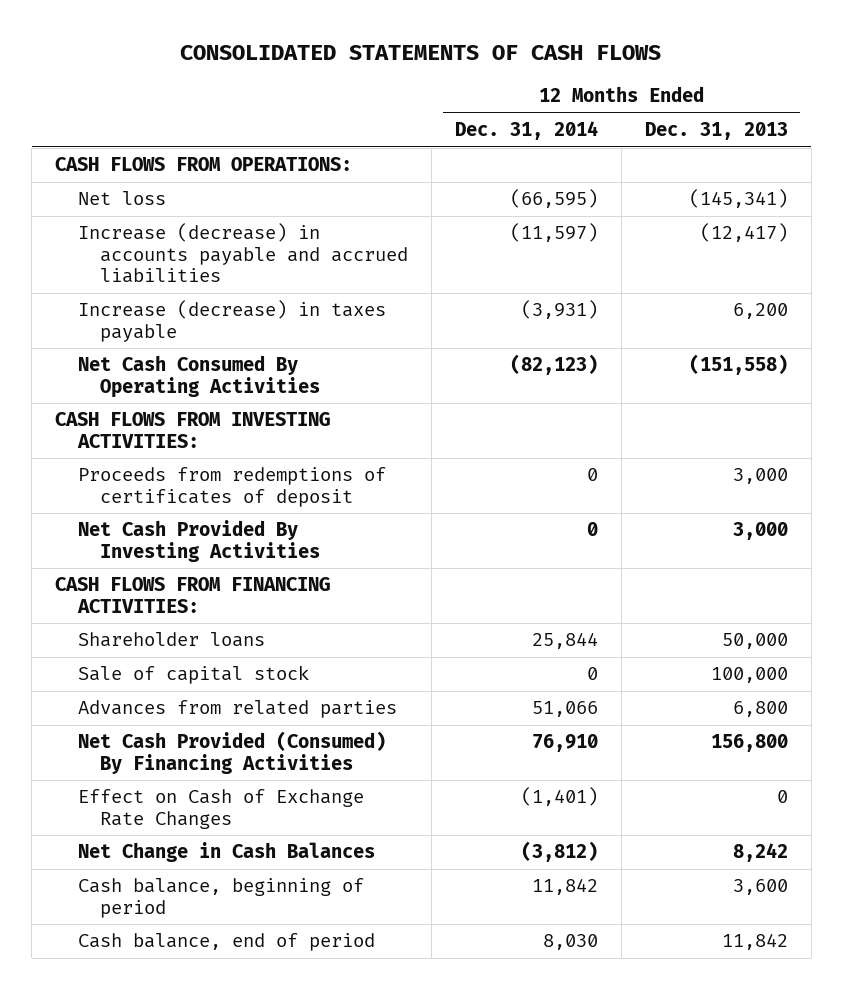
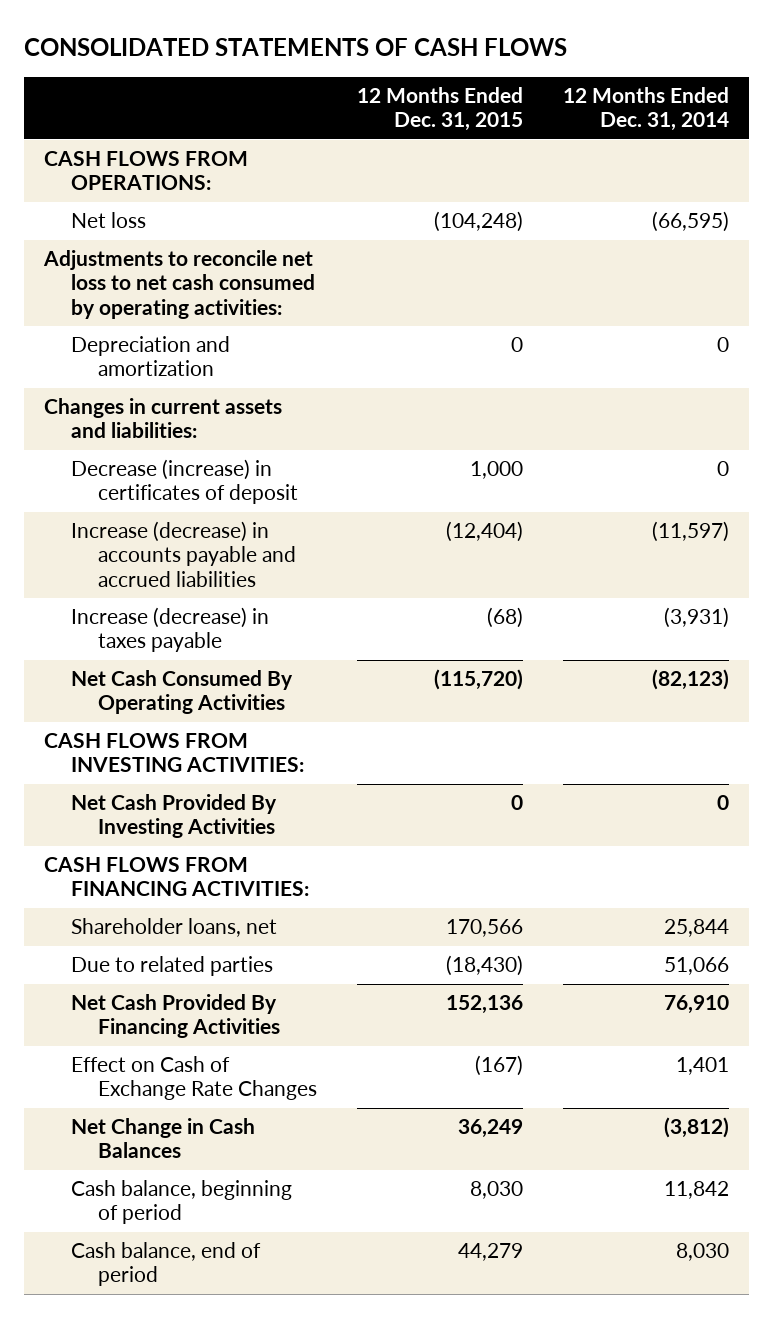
[644,122,788,141] Dec. 31, 2013 -> none
none -> [357,87,524,132] 12 Months Ended Dec. 31, 2015
none -> [43,250,316,319] Adjustments to reconcile net loss to net cash consumed by operating activities:
none -> [71,336,231,377] Depreciation and amortization
none -> [44,398,283,439] Changes in current assets and liabilities:
none -> [71,459,299,505] Decrease (increase) in certificates of deposit
[77,467,386,507] Proceeds from redemptions of certificates of deposit -> none
[77,665,309,685] Sale of capital stock -> none
[77,632,265,648] Shareholder loans -> [71,918,278,938] Shareholder loans, net
[77,700,397,719] Advances from related parties -> [71,956,274,977] Due to related parties
[77,731,386,774] Net Cash Provided (Consumed) By Financing Activities -> [71,994,281,1039] Net Cash Provided By Financing Activities
[521,787,599,807] (1,401) -> [676,1057,730,1076] 1,401

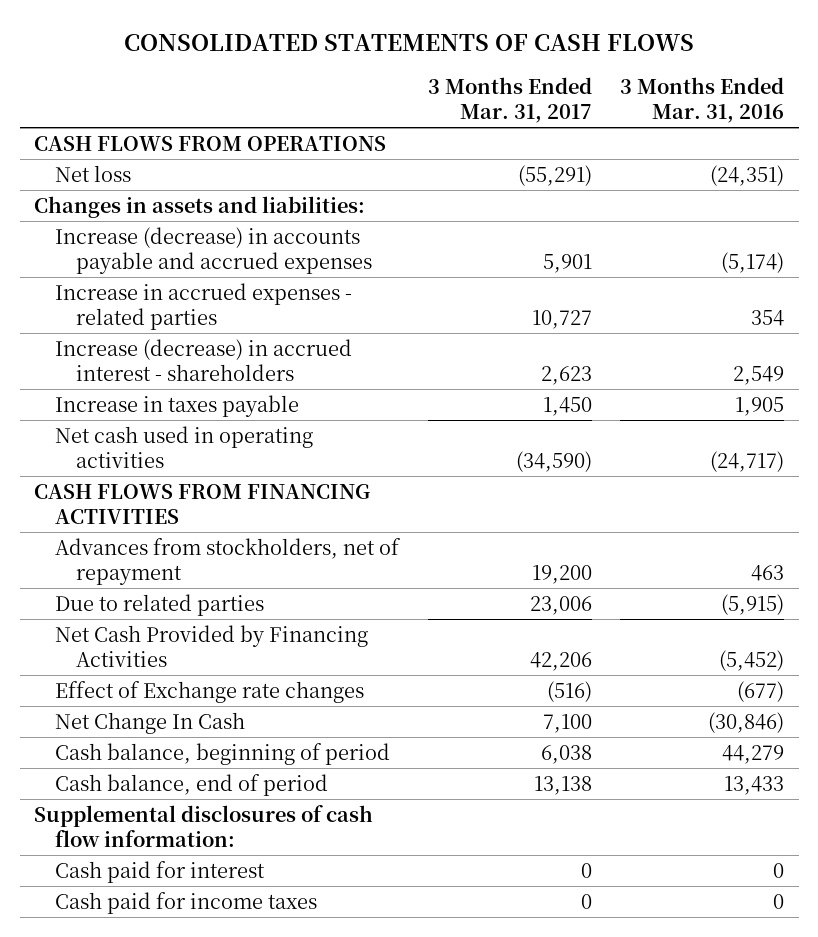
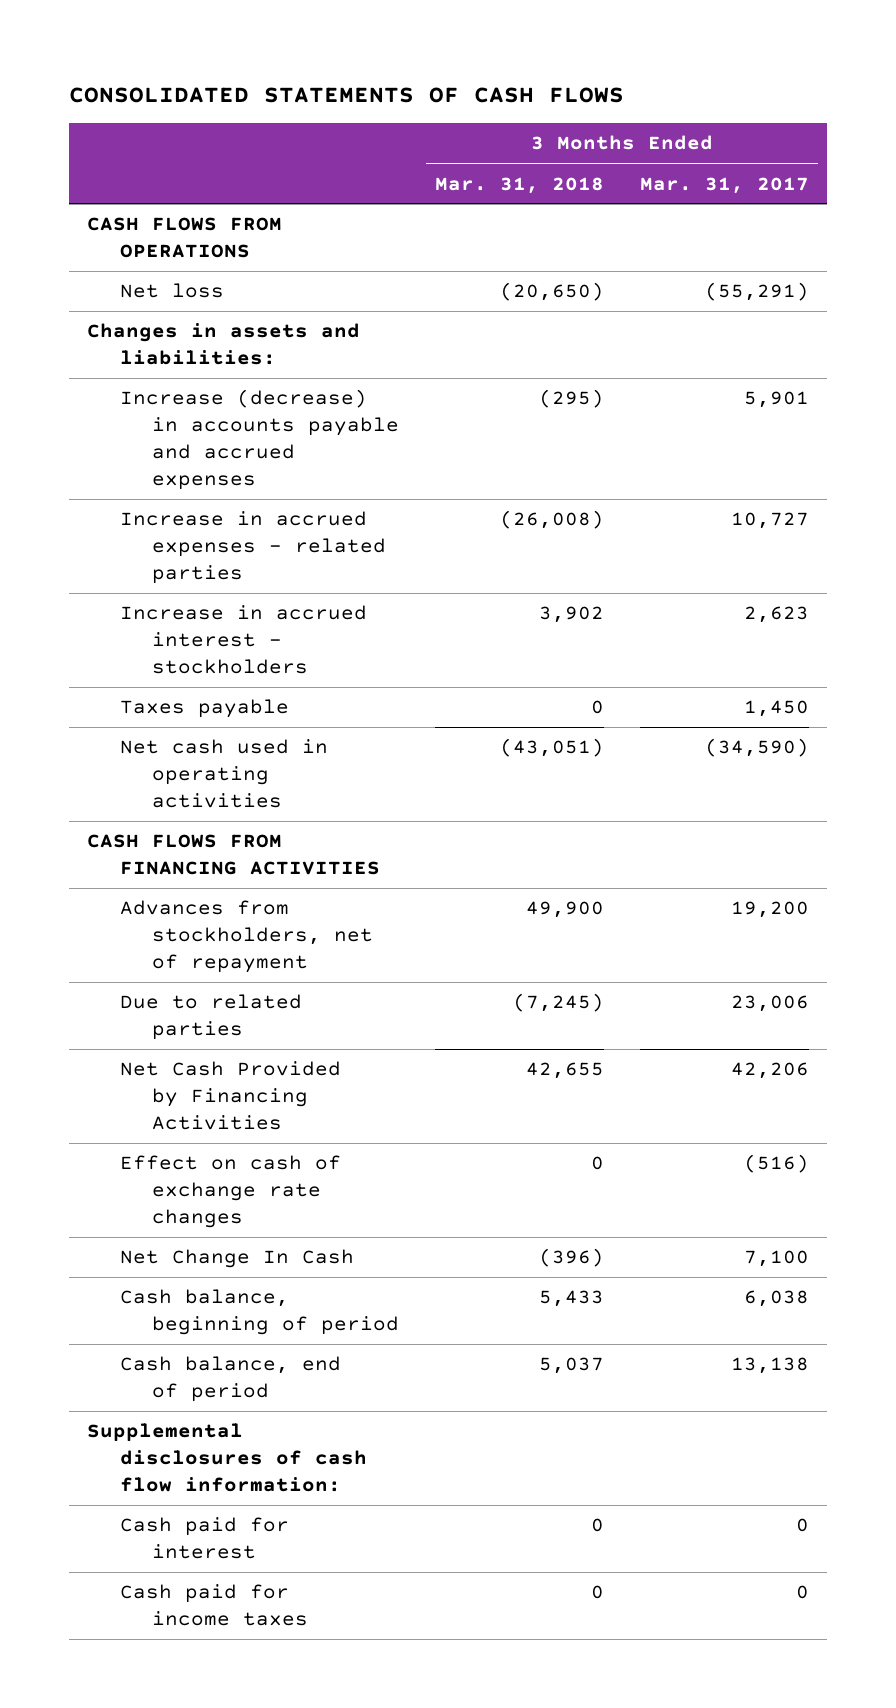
[620,76,785,123] 3 Months Ended Mar. 31, 2016 -> none
none -> [435,176,605,194] Mar. 31, 2018
[55,338,353,382] Increase (decrease) in accrued interest - shareholders -> [119,605,367,675] Increase in accrued interest - stockholders
[55,394,300,417] Increase in taxes payable -> [119,699,289,719] Taxes payable
[55,680,365,703] Effect of Exchange rate changes -> [119,1155,341,1229] Effect on cash of exchange rate changes

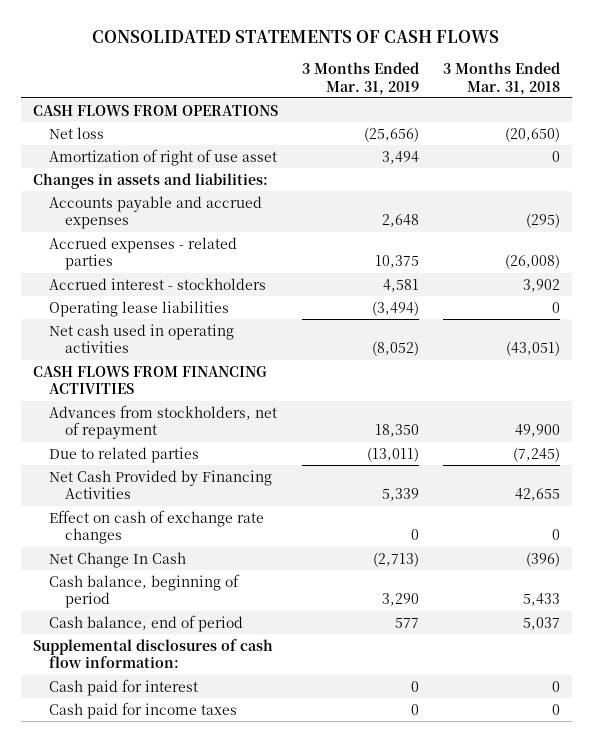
[639,176,809,194] Mar. 31, 2017 -> none
none -> [301,61,419,95] 3 Months Ended Mar. 31, 2019
none -> [48,148,277,166] Amortization of right of use asset
[119,699,289,719] Taxes payable -> none
[119,389,400,491] Increase (decrease) in accounts payable and accrued expenses -> [48,195,262,230] Accounts payable and accrued expenses
[119,511,387,585] Increase in accrued expenses - related parties -> [48,236,237,271] Accrued expenses - related parties
[119,605,367,675] Increase in accrued interest - stockholders -> [48,277,266,290] Accrued interest - stockholders
none -> [48,300,229,317] Operating lease liabilities

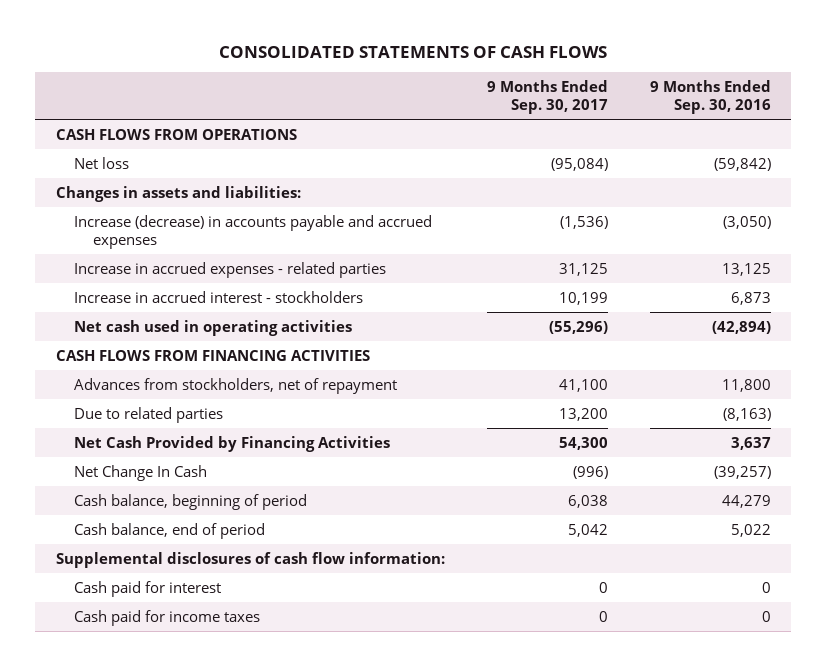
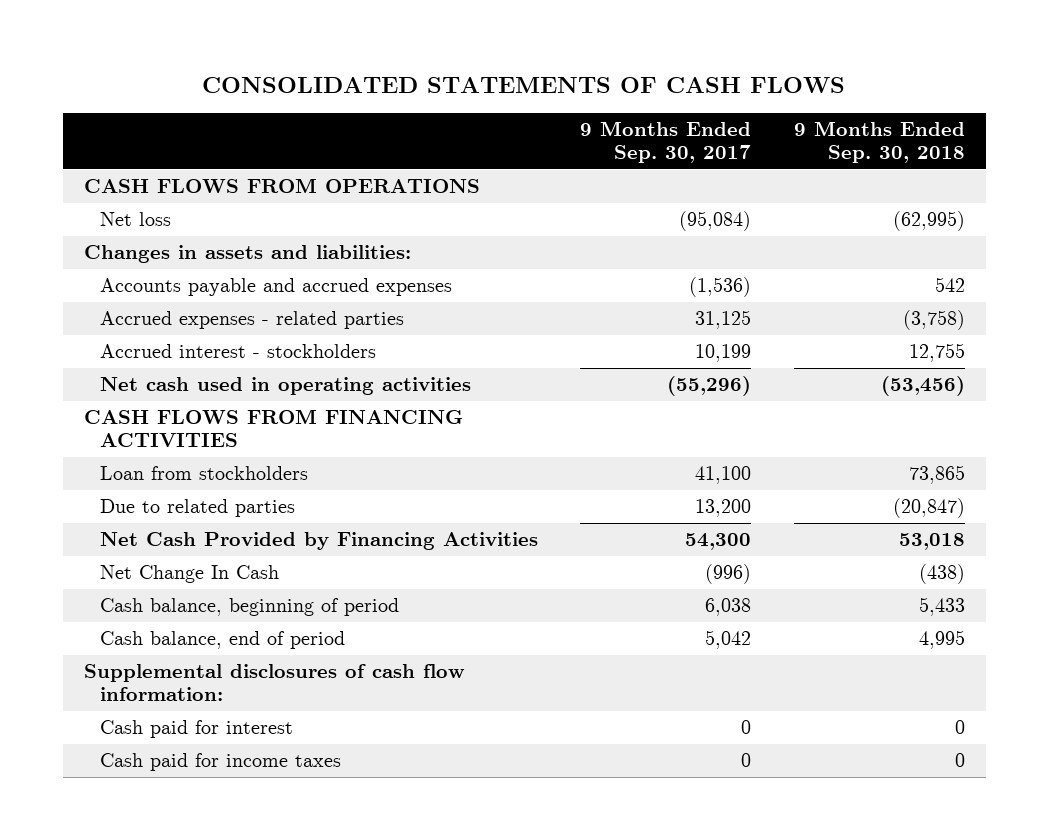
[649,80,771,115] 9 Months Ended Sep. 30, 2016 -> none
none -> [793,121,965,163] 9 Months Ended Sep. 30, 2018
[74,214,433,249] Increase (decrease) in accounts payable and accrued expenses -> [100,278,453,297] Accounts payable and accrued expenses
[74,261,387,278] Increase in accrued expenses - related parties -> [100,311,405,330] Accrued expenses - related parties
[74,290,364,303] Increase in accrued interest - stockholders -> [100,344,377,359] Accrued interest - stockholders
[74,377,398,394] Advances from stockholders, net of repayment -> [100,466,309,481] Loan from stockholders

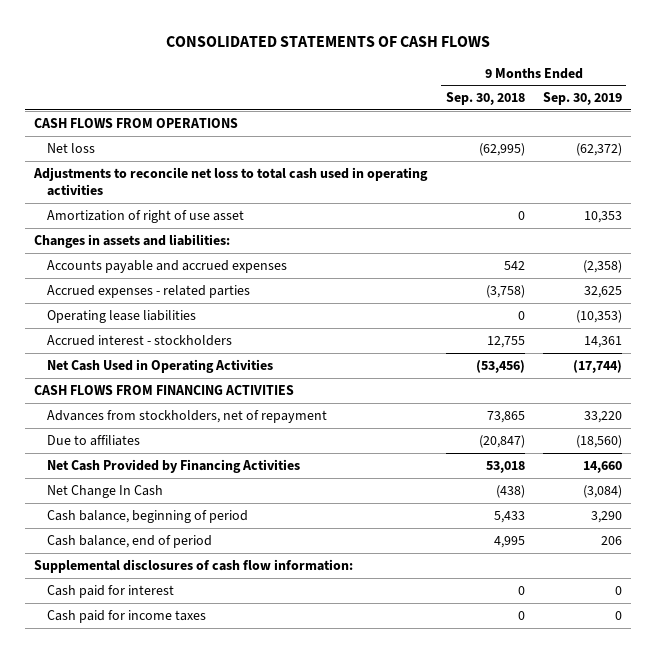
[580,121,752,163] 9 Months Ended Sep. 30, 2017 -> none
none -> [542,92,622,106] Sep. 30, 2019
none -> [33,166,429,197] Adjustments to reconcile net loss to total cash used in operating activities
none -> [47,209,245,223] Amortization of right of use asset
none -> [47,309,197,323] Operating lease liabilities
[100,377,472,396] Net cash used in operating activities -> [47,358,274,373] Net Cash Used in Operating Activities
[100,466,309,481] Loan from stockholders -> [47,409,328,423] Advances from stockholders, net of repayment
[100,499,296,518] Due to related parties -> [47,434,141,446] Due to affiliates

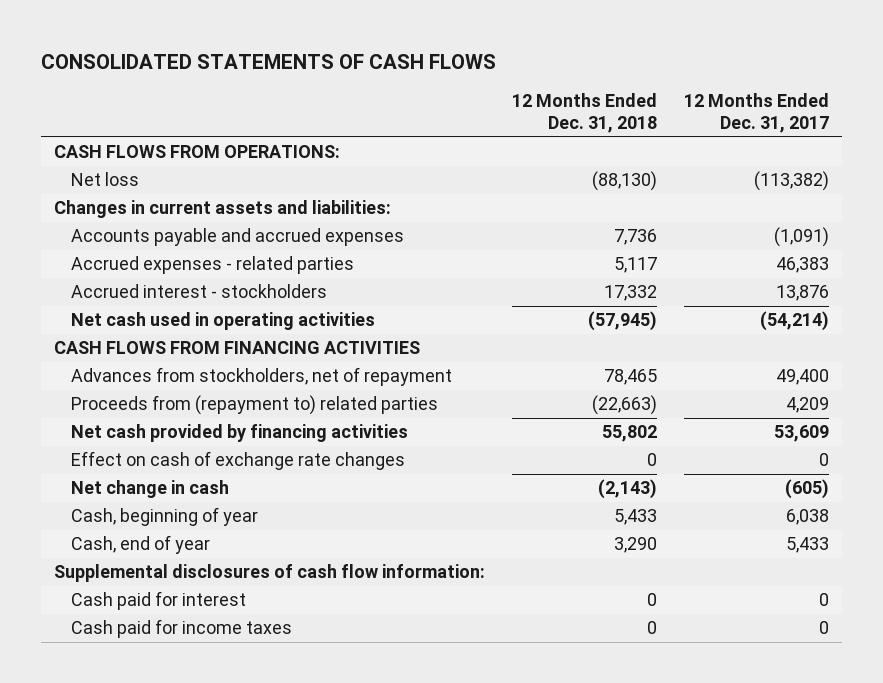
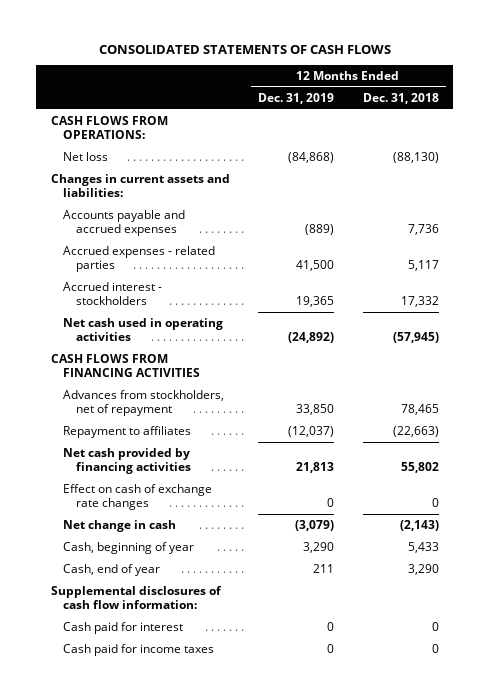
[683,93,829,134] 12 Months Ended Dec. 31, 2017 -> none
none -> [258,92,335,104] Dec. 31, 2019
[71,395,439,416] Proceeds from (repayment to) related parties -> [63,425,192,438] Repayment to affiliates

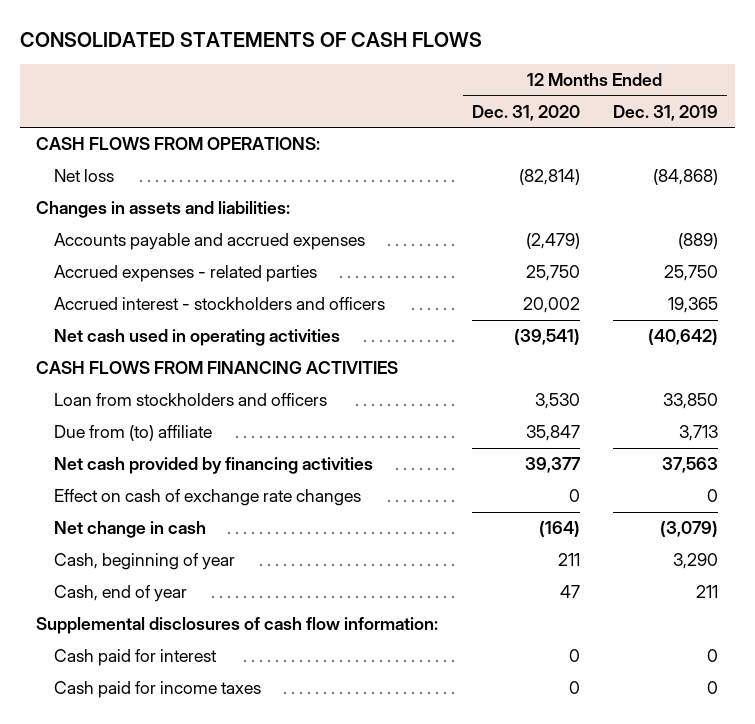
[362,92,439,104] Dec. 31, 2018 -> none
none -> [471,104,580,121] Dec. 31, 2020
[50,173,230,197] Changes in current assets and liabilities: -> [36,201,291,219] Changes in assets and liabilities:
[296,259,335,271] 41,500 -> [664,265,719,282] 25,750
[63,281,163,305] Accrued interest - stockholders -> [54,297,386,311] Accrued interest - stockholders and officers
[288,331,335,343] (24,892) -> [648,329,719,346] (40,642)
[63,425,192,438] Repayment to affiliates -> none
[63,389,225,416] Advances from stockholders, net of repayment -> [54,393,328,407] Loan from stockholders and officers
none -> [54,425,213,442] Due from (to) affiliate
[296,461,335,473] 21,813 -> [662,457,719,474] 37,563

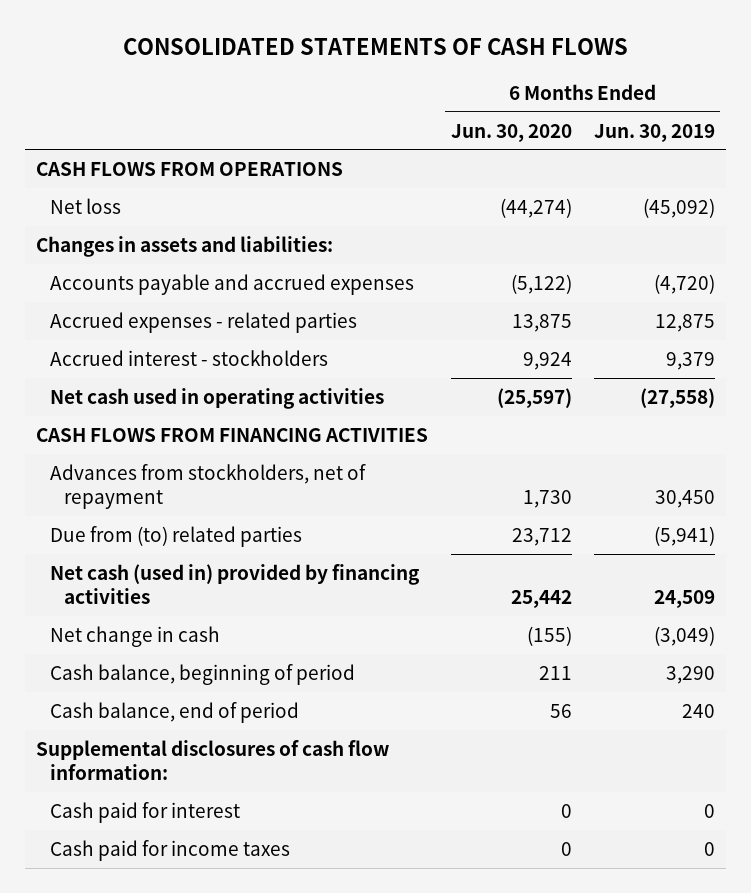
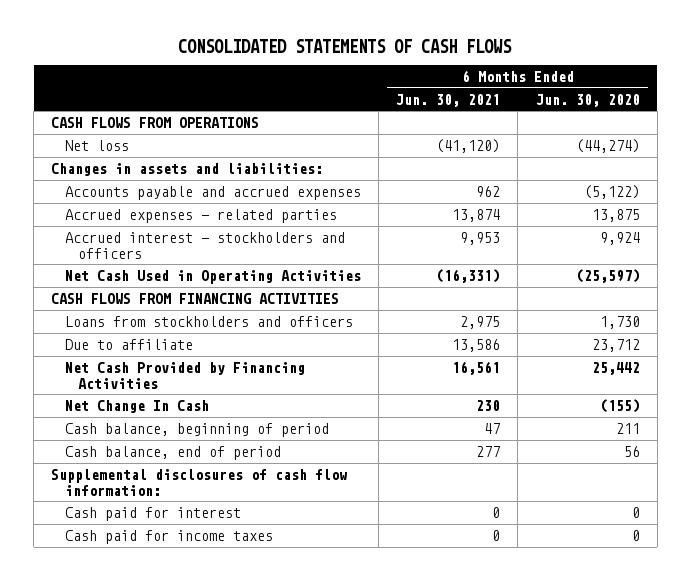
[593,123,715,142] Jun. 30, 2019 -> none
none -> [396,93,501,107] Jun. 30, 2021
[50,349,329,366] Accrued interest - stockholders -> [64,232,345,259] Accrued interest - stockholders and officers
[50,387,385,409] Net cash used in operating activities -> [64,270,361,285] Net Cash Used in Operating Activities
[50,463,367,510] Advances from stockholders, net of repayment -> [64,316,353,328] Loans from stockholders and officers
[50,525,303,547] Due from (to) related parties -> [64,339,193,351] Due to affiliate
[50,563,421,605] Net cash (used in) provided by financing activities -> [64,362,305,389] Net Cash Provided by Financing Activities
[50,625,221,647] Net change in cash -> [64,400,209,414] Net Change In Cash

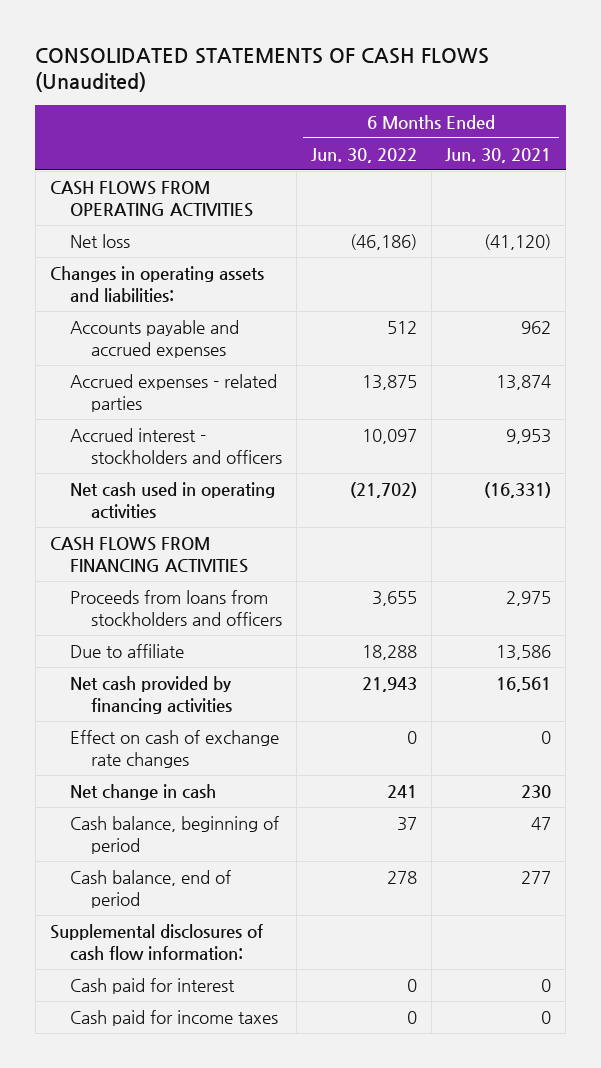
[178,38,513,53] CONSOLIDATED STATEMENTS OF CASH FLOWS -> [35,47,490,93] CONSOLIDATED STATEMENTS OF CASH FLOWS (Unaudited)
[535,93,640,107] Jun. 30, 2020 -> none
none -> [310,147,417,163] Jun. 30, 2022
[51,117,260,129] CASH FLOWS FROM OPERATIONS -> [49,181,254,217] CASH FLOWS FROM OPERATING ACTIVITIES
[51,163,324,177] Changes in assets and liabilities: -> [49,266,264,302] Changes in operating assets and liabilities:
[64,270,361,285] Net Cash Used in Operating Activities -> [70,482,276,519] Net cash used in operating activities
[64,316,353,328] Loans from stockholders and officers -> [70,590,282,626] Proceeds from loans from stockholders and officers
[64,362,305,389] Net Cash Provided by Financing Activities -> [70,676,232,714] Net cash provided by financing activities
none -> [70,730,280,768] Effect on cash of exchange rate changes
[64,400,209,414] Net Change In Cash -> [70,784,217,801] Net change in cash

